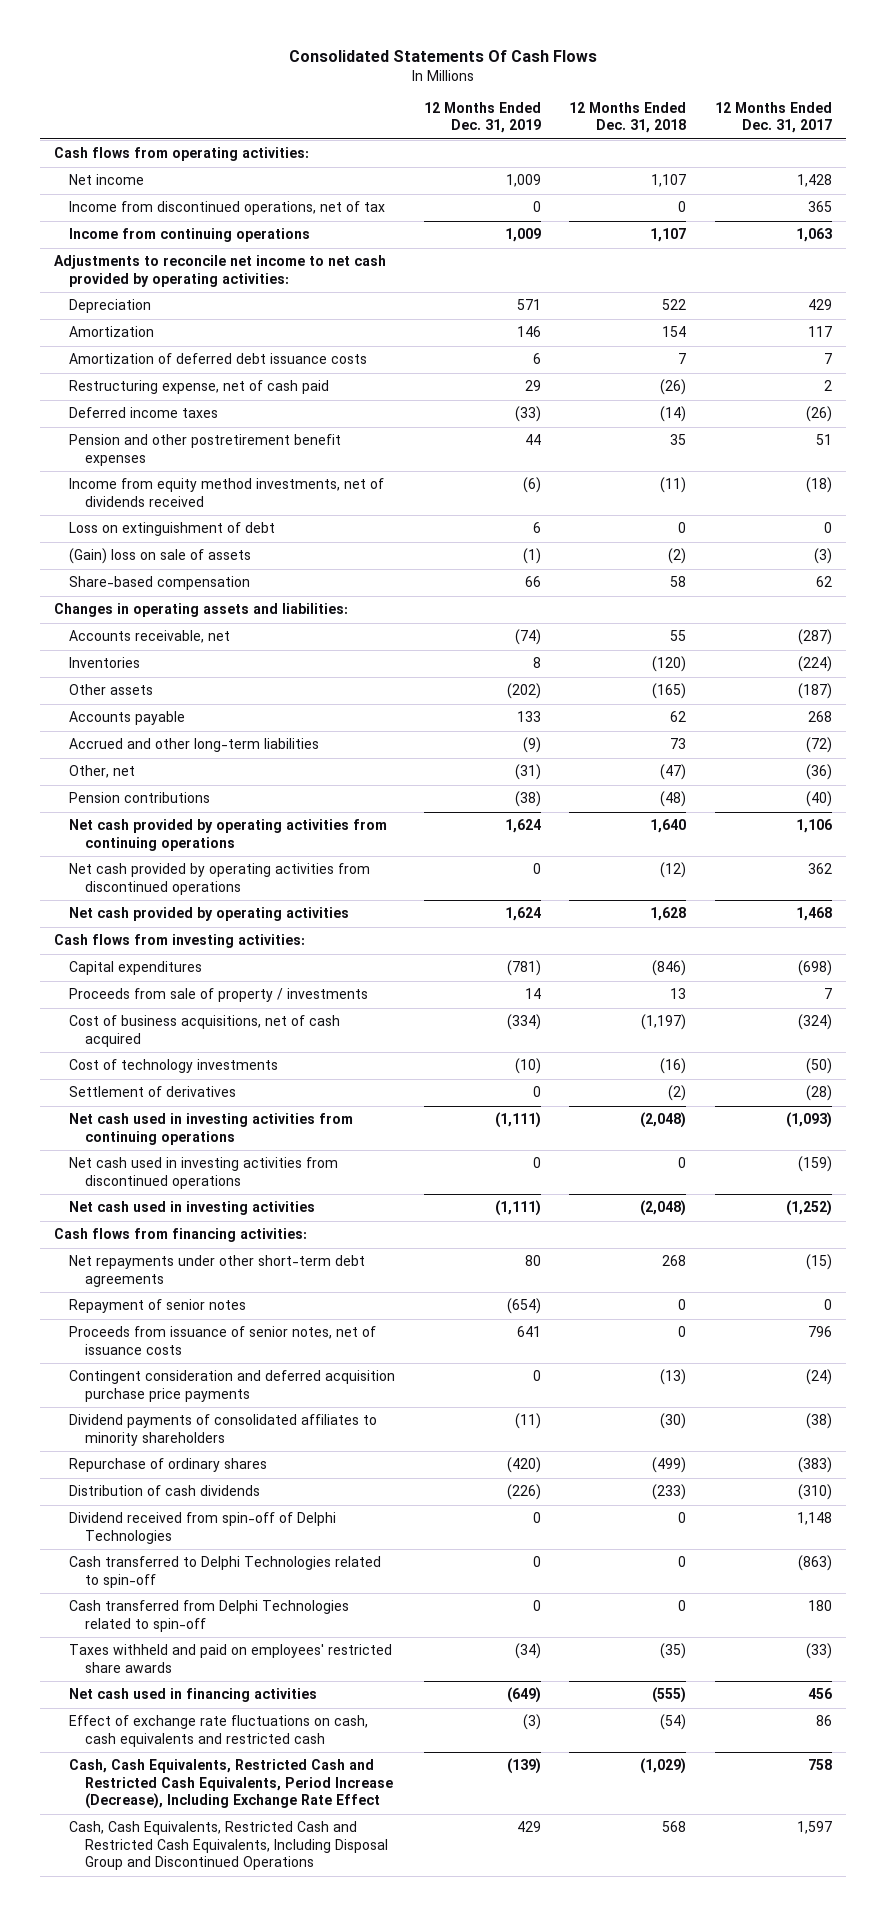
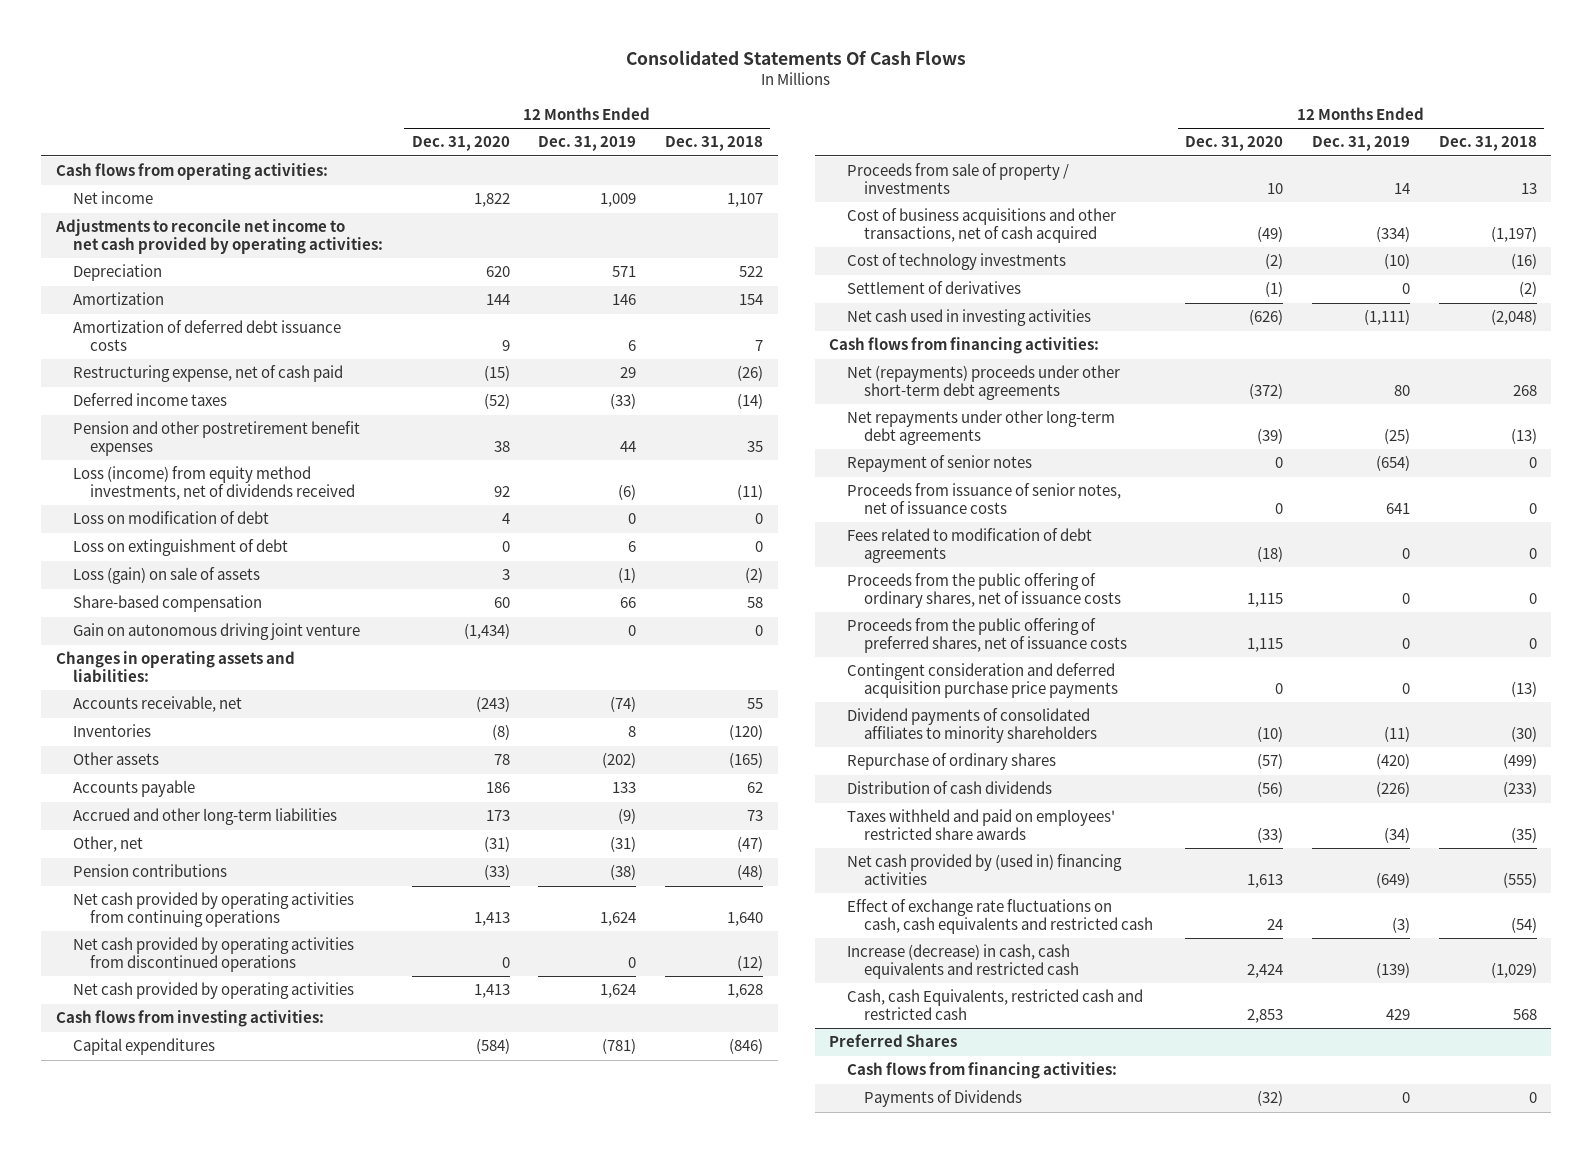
[715,102,833,134] 12 Months Ended Dec. 31, 2017 -> none
none -> [411,136,510,152] Dec. 31, 2020
[69,201,386,216] Income from discontinued operations, net of tax -> none
[69,228,311,243] Income from continuing operations -> none
[69,478,385,507] Income from equity method investments, net of dividends received -> [72,466,355,500] Loss (income) from equity method investments, net of dividends received
none -> [72,511,269,525] Loss on modification of debt
[69,548,252,565] (Gain) loss on sale of assets -> [72,567,260,585] Loss (gain) on sale of assets
none -> [72,623,360,641] Gain on autonomous driving joint venture
[69,1015,341,1047] Cost of business acquisitions, net of cash acquired -> [846,208,1116,243] Cost of business acquisitions and other transactions, net of cash acquired
[69,1113,354,1145] Net cash used in investing activities from continuing operations -> none
[69,1157,339,1189] Net cash used in investing activities from discontinued operations -> none
[69,1255,366,1287] Net repayments under other short-term debt agreements -> [846,365,1120,400] Net (repayments) proceeds under other short-term debt agreements
none -> [846,410,1115,445] Net repayments under other long-term debt agreements
none -> [846,528,1092,563] Fees related to modification of debt agreements
none -> [846,573,1121,608] Proceeds from the public offering of ordinary shares, net of issuance costs
none -> [846,618,1127,653] Proceeds from the public offering of preferred shares, net of issuance costs
[69,1512,337,1544] Dividend received from spin-off of Delphi Technologies -> none
[69,1556,382,1588] Cash transferred to Delphi Technologies related to spin-off -> none
[69,1600,350,1632] Cash transferred from Delphi Technologies related to spin-off -> none
[69,1688,318,1703] Net cash used in financing activities -> [846,854,1122,885] Net cash provided by (used in) financing activities
[69,1759,393,1810] Cash, Cash Equivalents, Restricted Cash and Restricted Cash Equivalents, Period Increase (Decrease), Including Exchange Rate Effect -> [846,944,1079,979] Increase (decrease) in cash, cash equivalents and restricted cash
[69,1821,388,1871] Cash, Cash Equivalents, Restricted Cash and Restricted Cash Equivalents, Including Disposal Group and Discontinued Operations -> [846,989,1143,1020] Cash, cash Equivalents, restricted cash and restricted cash
none -> [829,1034,958,1048] Preferred Shares
none -> [846,1062,1117,1080] Cash flows from financing activities:
none -> [863,1090,1022,1108] Payments of Dividends

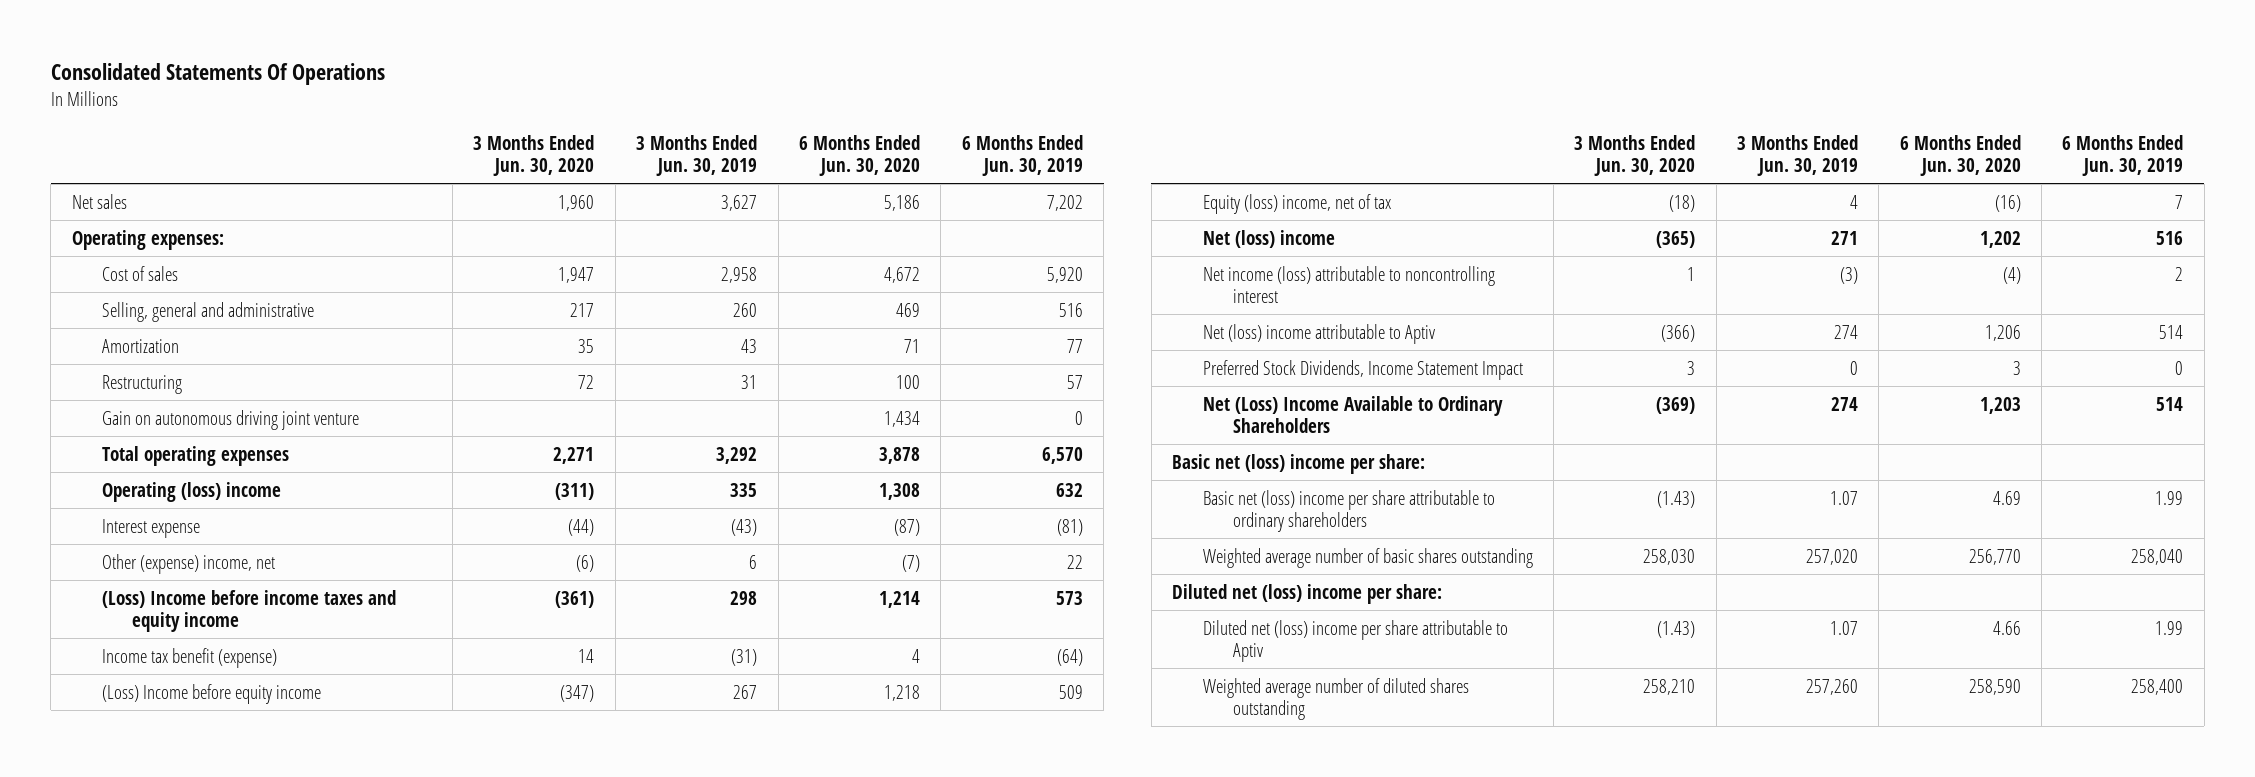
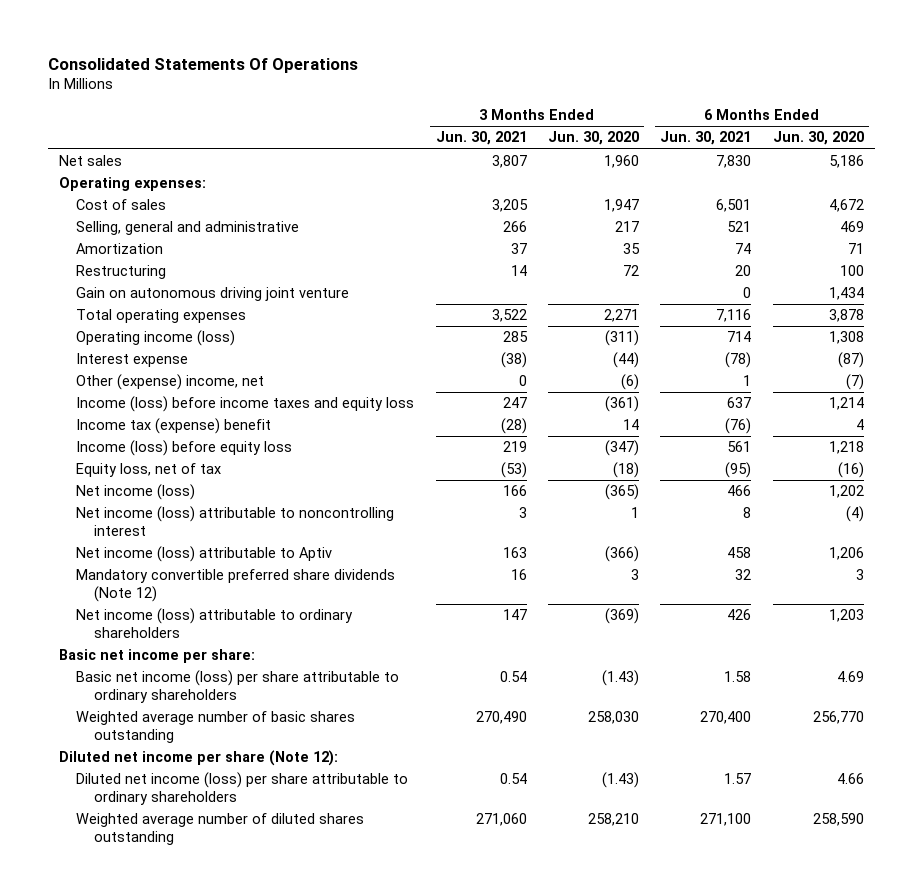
[636,135,758,177] 3 Months Ended Jun. 30, 2019 -> none
[961,135,1083,177] 6 Months Ended Jun. 30, 2019 -> none
none -> [435,131,527,146] Jun. 30, 2021
none -> [660,131,752,146] Jun. 30, 2021
[101,481,281,502] Operating (loss) income -> [76,330,236,347] Operating income (loss)
[101,589,396,632] (Loss) Income before income taxes and equity income -> [76,396,415,413] Income (loss) before income taxes and equity loss
[101,647,277,668] Income tax benefit (expense) -> [76,418,272,435] Income tax (expense) benefit
[101,683,321,704] (Loss) Income before equity income -> [76,440,293,457] Income (loss) before equity loss
[1202,193,1391,214] Equity (loss) income, net of tax -> [76,463,222,478] Equity loss, net of tax
[1202,229,1335,248] Net (loss) income -> [76,484,196,501] Net income (loss)
[1202,323,1435,344] Net (loss) income attributable to Aptiv -> [76,546,333,563] Net income (loss) attributable to Aptiv
[1202,359,1523,380] Preferred Stock Dividends, Income Statement Impact -> [76,569,396,602] Mandatory convertible preferred share dividends (Note 12)
[1202,395,1503,433] Net (Loss) Income Available to Ordinary Shareholders -> [76,608,354,638] Net income (loss) attributable to ordinary shareholders
[1172,453,1426,474] Basic net (loss) income per share: -> [58,649,255,664] Basic net income per share:
[1202,489,1495,532] Basic net (loss) income per share attributable to ordinary shareholders -> [76,670,400,703] Basic net income (loss) per share attributable to ordinary shareholders
[1172,583,1443,604] Diluted net (loss) income per share: -> [58,750,338,767] Diluted net income per share (Note 12):
[1202,619,1508,662] Diluted net (loss) income per share attributable to Aptiv -> [76,772,409,805] Diluted net income (loss) per share attributable to ordinary shareholders

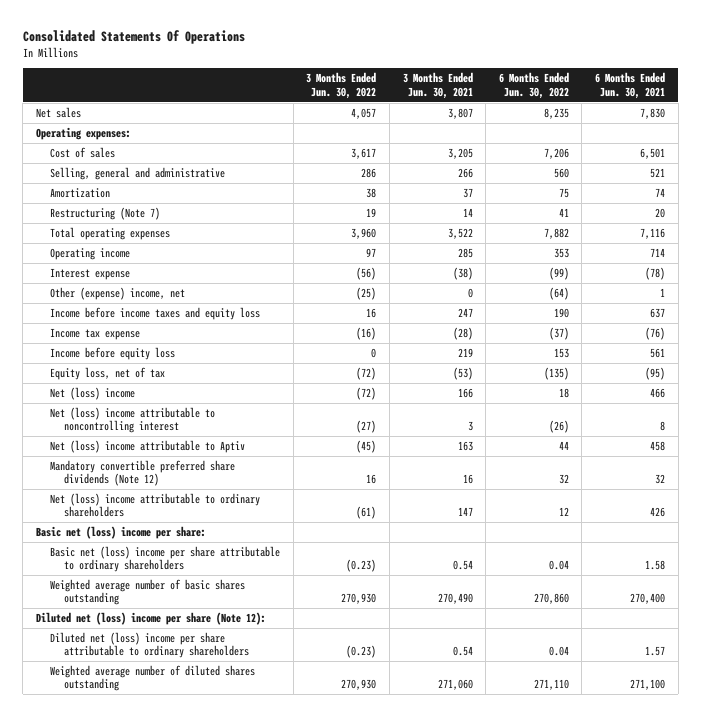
[548,131,640,146] Jun. 30, 2020 -> none
[772,131,864,146] Jun. 30, 2020 -> none
none -> [306,72,377,99] 3 Months Ended Jun. 30, 2022
none -> [498,72,569,99] 6 Months Ended Jun. 30, 2022
[76,287,350,302] Gain on autonomous driving joint venture -> none
[76,265,167,280] Restructuring -> [50,207,161,221] Restructuring (Note 7)
[76,330,236,347] Operating income (loss) -> [50,248,131,261] Operating income
[76,396,415,413] Income (loss) before income taxes and equity loss -> [50,307,261,321] Income before income taxes and equity loss
[76,418,272,435] Income tax (expense) benefit -> [50,328,141,341] Income tax expense
[76,440,293,457] Income (loss) before equity loss -> [50,347,176,361] Income before equity loss
[76,484,196,501] Net income (loss) -> [50,387,136,401] Net (loss) income
[76,506,395,536] Net income (loss) attributable to noncontrolling interest -> [50,407,216,434] Net (loss) income attributable to noncontrolling interest
[76,546,333,563] Net income (loss) attributable to Aptiv -> [50,440,246,454] Net (loss) income attributable to Aptiv
[76,608,354,638] Net income (loss) attributable to ordinary shareholders -> [50,493,261,518] Net (loss) income attributable to ordinary shareholders
[58,649,255,664] Basic net income per share: -> [36,526,207,540] Basic net (loss) income per share:
[76,670,400,703] Basic net income (loss) per share attributable to ordinary shareholders -> [50,546,281,573] Basic net (loss) income per share attributable to ordinary shareholders
[58,750,338,767] Diluted net income per share (Note 12): -> [36,612,267,626] Diluted net (loss) income per share (Note 12):
[76,772,409,805] Diluted net income (loss) per share attributable to ordinary shareholders -> [50,632,250,659] Diluted net (loss) income per share attributable to ordinary shareholders

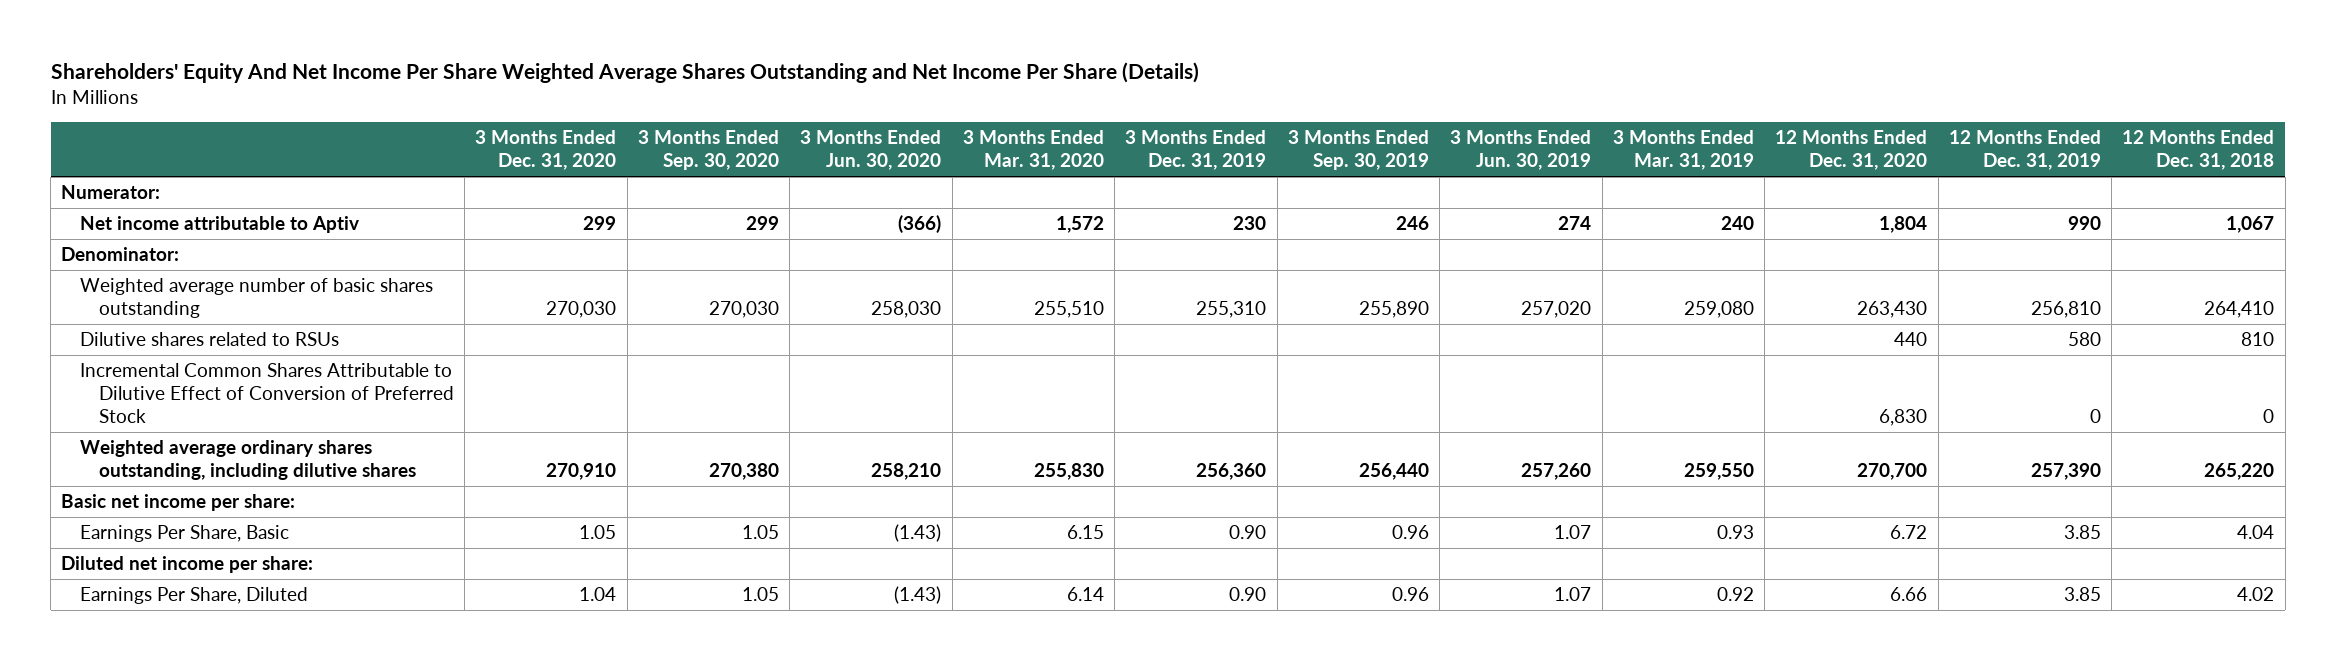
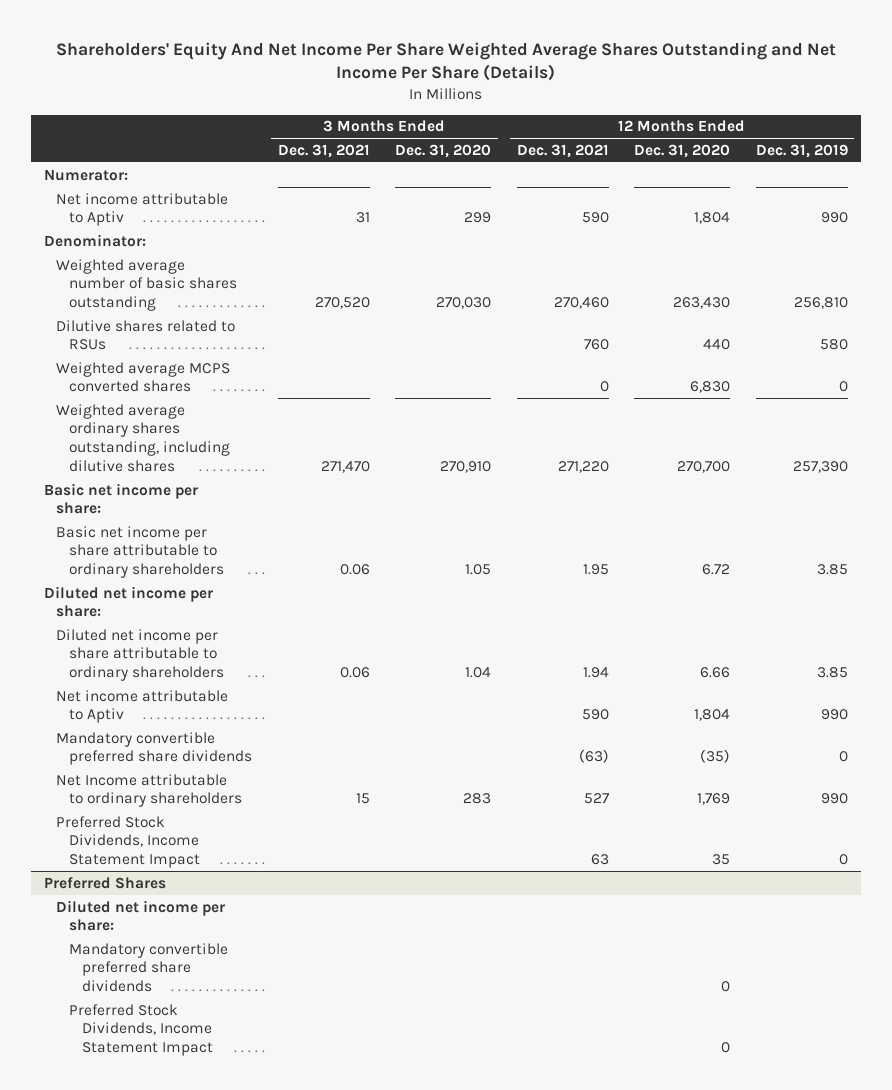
[637,130,779,171] 3 Months Ended Sep. 30, 2020 -> none
[800,130,942,171] 3 Months Ended Jun. 30, 2020 -> none
[962,130,1104,171] 3 Months Ended Mar. 31, 2020 -> none
[1125,130,1267,171] 3 Months Ended Dec. 31, 2019 -> none
[1287,130,1429,171] 3 Months Ended Sep. 30, 2019 -> none
[1450,130,1592,171] 3 Months Ended Jun. 30, 2019 -> none
[1612,130,1754,171] 3 Months Ended Mar. 31, 2019 -> none
[2122,130,2275,171] 12 Months Ended Dec. 31, 2018 -> none
none -> [277,143,370,158] Dec. 31, 2021
none -> [516,143,609,158] Dec. 31, 2021
[80,363,454,424] Incremental Common Shares Attributable to Dilutive Effect of Conversion of Preferred Stock -> [56,361,231,393] Weighted average MCPS converted shares
[80,525,290,543] Earnings Per Share, Basic -> [56,525,225,578] Basic net income per share attributable to ordinary shareholders
[80,587,309,605] Earnings Per Share, Diluted -> [56,628,225,681] Diluted net income per share attributable to ordinary shareholders
none -> [56,689,229,724] Net income attributable to Aptiv
none -> [56,731,253,766] Mandatory convertible preferred share dividends
none -> [56,773,243,808] Net Income attributable to ordinary shareholders
none -> [56,815,201,868] Preferred Stock Dividends, Income Statement Impact
none -> [43,876,166,889] Preferred Shares
none -> [56,899,226,932] Diluted net income per share:
none -> [69,942,229,992] Mandatory convertible preferred share dividends
none -> [69,1003,213,1056] Preferred Stock Dividends, Income Statement Impact

